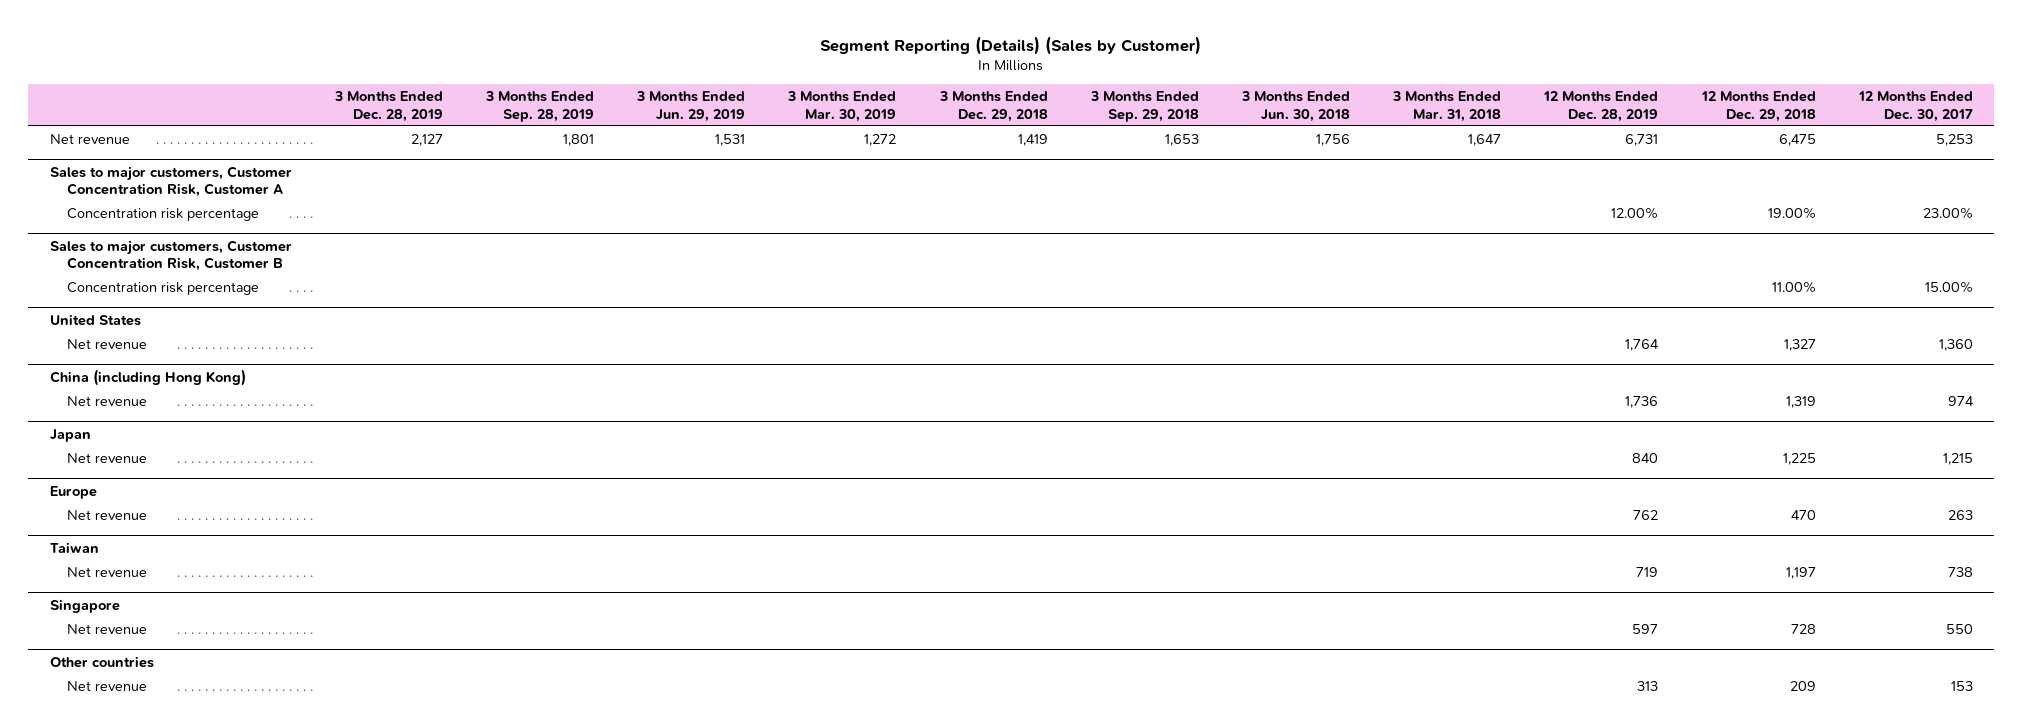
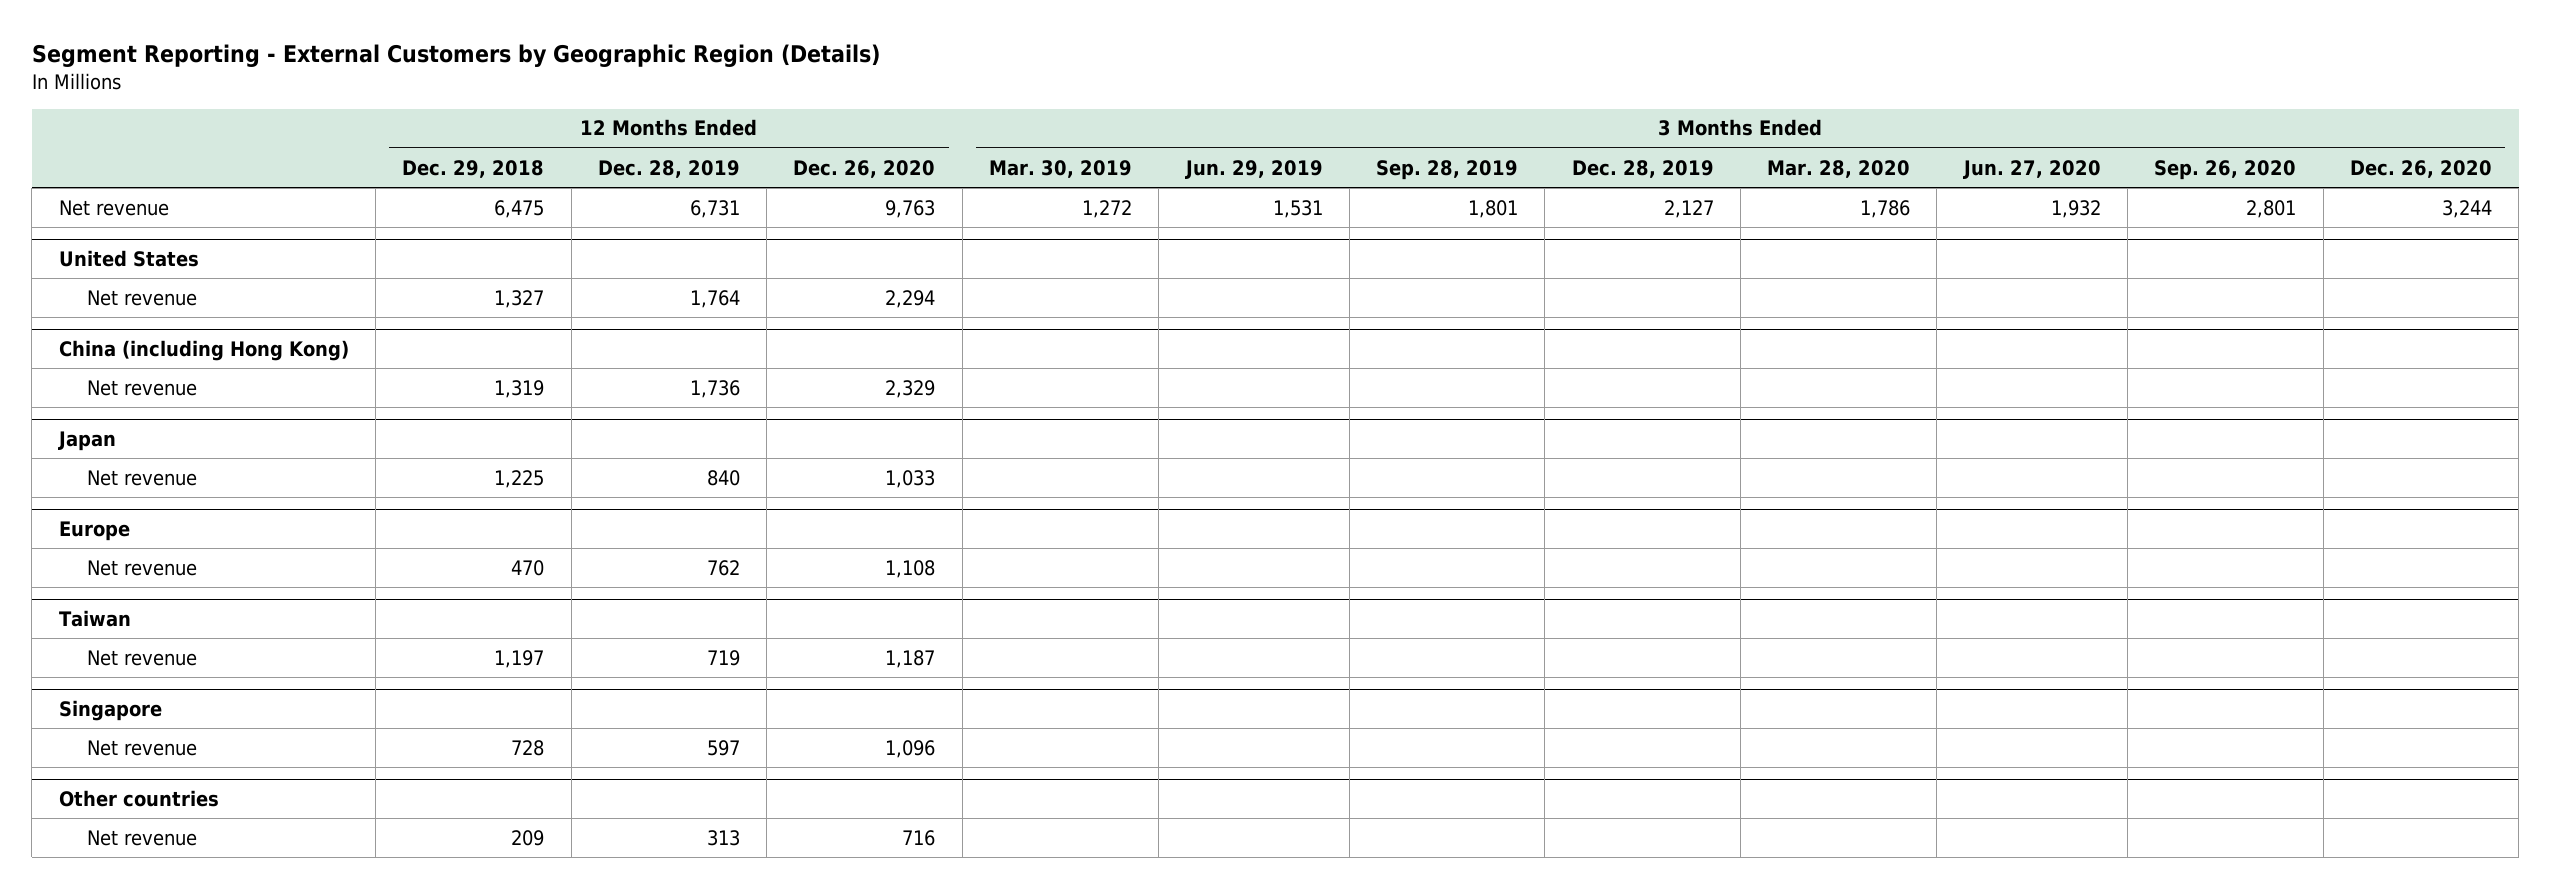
[820,35,1202,55] Segment Reporting (Details) (Sales by Customer) -> [31,44,880,68] Segment Reporting - External Customers by Geographic Region (Details)
[938,91,1048,122] 3 Months Ended Dec. 29, 2018 -> none
[1089,91,1199,122] 3 Months Ended Sep. 29, 2018 -> none
[1240,91,1350,122] 3 Months Ended Jun. 30, 2018 -> none
[1392,91,1502,122] 3 Months Ended Mar. 31, 2018 -> none
[1857,91,1973,122] 12 Months Ended Dec. 30, 2017 -> none
none -> [793,159,936,178] Dec. 26, 2020
none -> [1767,159,1911,178] Mar. 28, 2020
none -> [1962,159,2101,179] Jun. 27, 2020
none -> [2154,159,2297,180] Sep. 26, 2020
none -> [2349,159,2492,178] Dec. 26, 2020
[49,165,292,197] Sales to major customers, Customer Concentration Risk, Customer A -> none
[66,207,259,221] Concentration risk percentage -> none
[49,239,292,271] Sales to major customers, Customer Concentration Risk, Customer B -> none
[66,281,259,295] Concentration risk percentage -> none

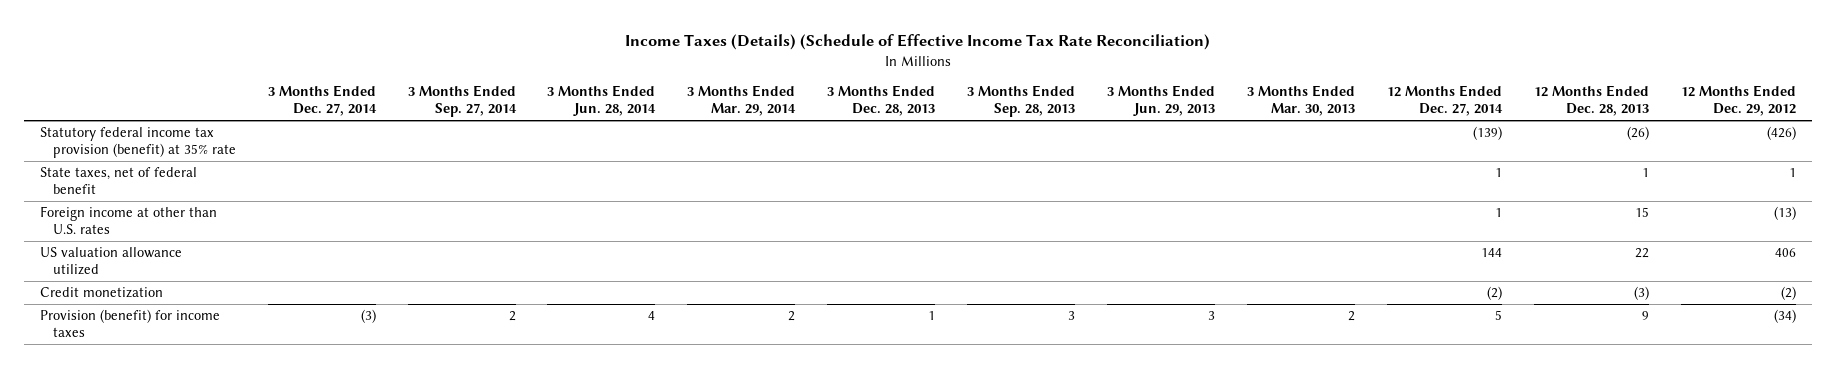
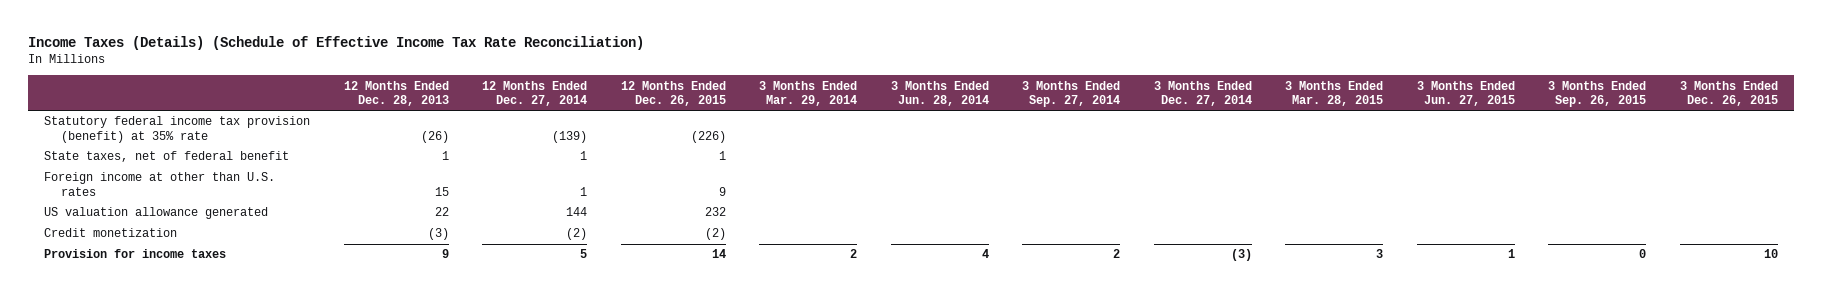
[827,85,936,117] 3 Months Ended Dec. 28, 2013 -> none
[967,85,1076,118] 3 Months Ended Sep. 28, 2013 -> none
[1107,85,1216,117] 3 Months Ended Jun. 29, 2013 -> none
[1246,85,1355,117] 3 Months Ended Mar. 30, 2013 -> none
[1680,85,1796,117] 12 Months Ended Dec. 29, 2012 -> none
none -> [620,80,726,106] 12 Months Ended Dec. 26, 2015
none -> [1285,80,1384,106] 3 Months Ended Mar. 28, 2015
none -> [1416,80,1515,106] 3 Months Ended Jun. 27, 2015
none -> [1548,80,1647,107] 3 Months Ended Sep. 26, 2015
none -> [1679,80,1778,106] 3 Months Ended Dec. 26, 2015
[40,247,183,276] US valuation allowance utilized -> [44,207,269,220] US valuation allowance generated
[40,309,221,338] Provision (benefit) for income taxes -> [44,249,227,259] Provision for income taxes

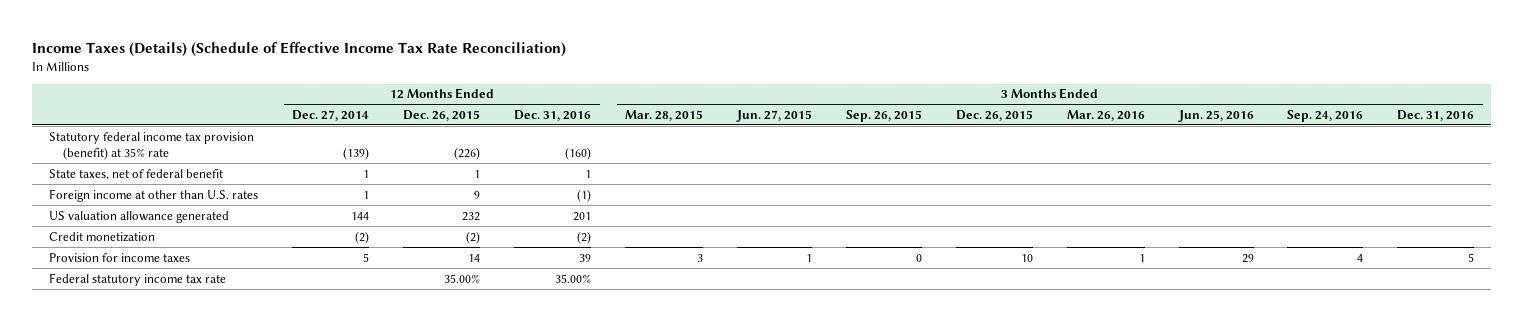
[343,80,449,106] 12 Months Ended Dec. 28, 2013 -> none
[759,80,858,106] 3 Months Ended Mar. 29, 2014 -> none
[890,80,989,106] 3 Months Ended Jun. 28, 2014 -> none
[1022,80,1121,107] 3 Months Ended Sep. 27, 2014 -> none
[1153,80,1252,106] 3 Months Ended Dec. 27, 2014 -> none
none -> [514,109,592,121] Dec. 31, 2016
none -> [1066,109,1145,121] Mar. 26, 2016
none -> [1177,109,1254,122] Jun. 25, 2016
none -> [1287,109,1364,122] Sep. 24, 2016
none -> [1397,109,1475,121] Dec. 31, 2016
none -> [49,272,227,286] Federal statutory income tax rate

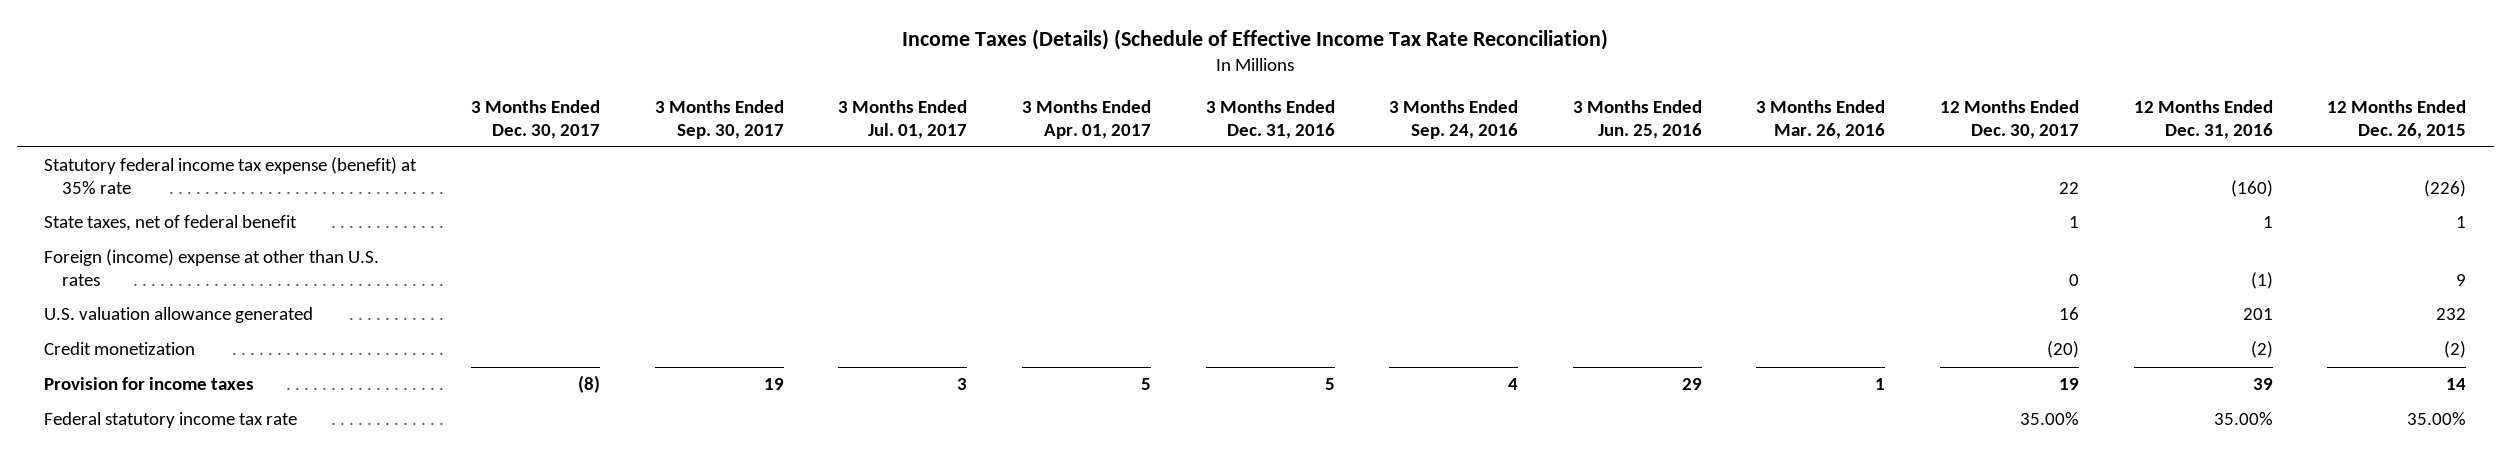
[292,109,370,121] Dec. 27, 2014 -> none
[624,109,703,121] Mar. 28, 2015 -> none
[735,109,812,122] Jun. 27, 2015 -> none
[845,109,922,122] Sep. 26, 2015 -> none
[955,109,1033,121] Dec. 26, 2015 -> none
none -> [470,100,600,139] 3 Months Ended Dec. 30, 2017
none -> [654,100,784,139] 3 Months Ended Sep. 30, 2017
none -> [838,100,968,139] 3 Months Ended Jul. 01, 2017
none -> [1021,100,1151,139] 3 Months Ended Apr. 01, 2017
none -> [1940,100,2080,139] 12 Months Ended Dec. 30, 2017
[49,131,255,161] Statutory federal income tax provision (benefit) at 35% rate -> [44,157,418,194] Statutory federal income tax expense (benefit) at 35% rate
[49,188,259,202] Foreign income at other than U.S. rates -> [44,249,380,286] Foreign (income) expense at other than U.S. rates
[49,210,230,223] US valuation allowance generated -> [44,307,314,324] U.S. valuation allowance generated

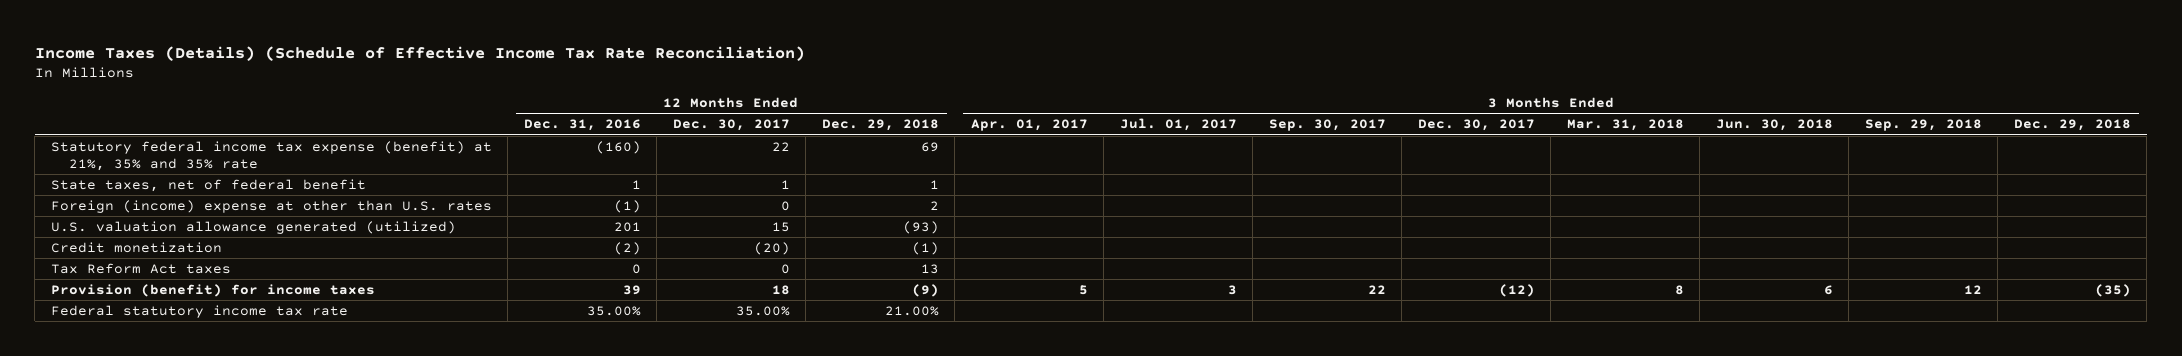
[1205,100,1335,139] 3 Months Ended Dec. 31, 2016 -> none
[1389,100,1519,139] 3 Months Ended Sep. 24, 2016 -> none
[1572,100,1702,139] 3 Months Ended Jun. 25, 2016 -> none
[1756,100,1886,139] 3 Months Ended Mar. 26, 2016 -> none
[2327,100,2467,139] 12 Months Ended Dec. 26, 2015 -> none
none -> [821,119,939,132] Dec. 29, 2018
none -> [1566,119,1684,132] Mar. 31, 2018
none -> [1715,119,1833,132] Jun. 30, 2018
none -> [1864,119,1982,132] Sep. 29, 2018
none -> [2013,119,2131,132] Dec. 29, 2018
[44,157,418,194] Statutory federal income tax expense (benefit) at 35% rate -> [50,140,492,171] Statutory federal income tax expense (benefit) at 21%, 35% and 35% rate
[44,307,314,324] U.S. valuation allowance generated -> [50,220,456,234] U.S. valuation allowance generated (utilized)
[2059,307,2080,321] 16 -> [771,221,790,232] 15
none -> [50,262,231,274] Tax Reform Act taxes
[44,377,255,391] Provision for income taxes -> [50,283,375,297] Provision (benefit) for income taxes
[577,375,600,394] (8) -> [1498,283,1535,297] (12)
[763,378,784,391] 19 -> [1367,284,1386,294] 22
[2059,378,2080,391] 19 -> [771,284,790,295] 18

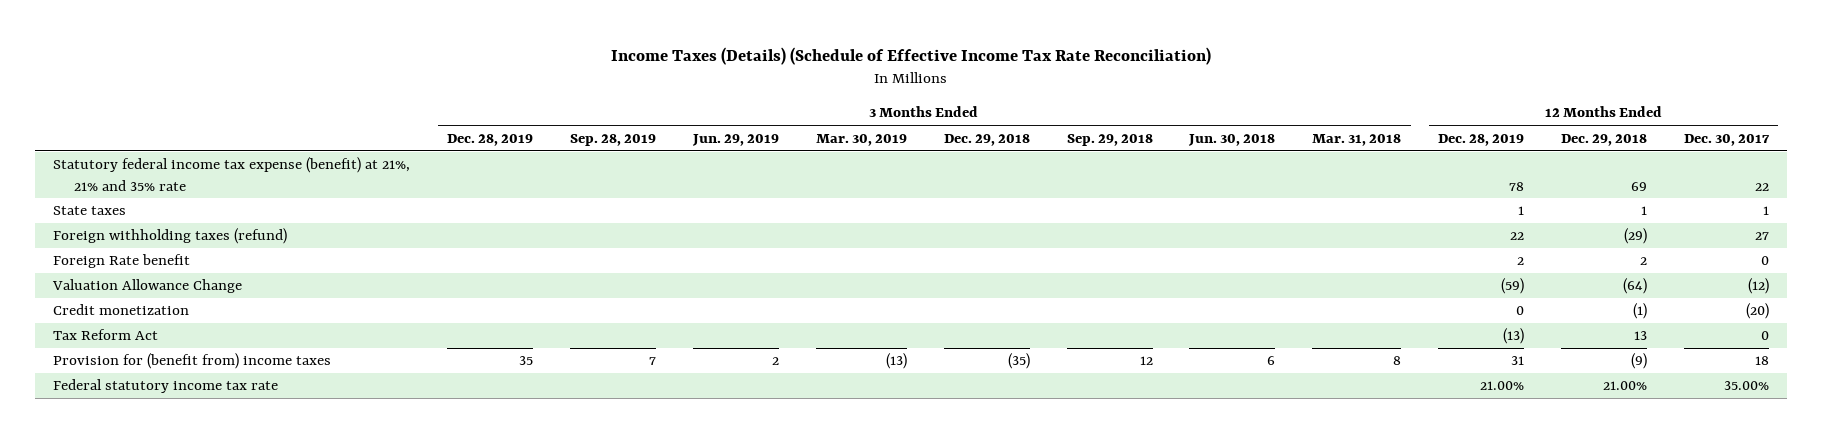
[523,119,641,132] Dec. 31, 2016 -> none
[970,119,1088,132] Apr. 01, 2017 -> none
[1119,118,1237,132] Jul. 01, 2017 -> none
[1268,119,1386,132] Sep. 30, 2017 -> none
[1417,119,1535,132] Dec. 30, 2017 -> none
none -> [447,133,534,146] Dec. 28, 2019
none -> [570,133,657,146] Sep. 28, 2019
none -> [691,133,779,146] Jun. 29, 2019
none -> [815,133,907,146] Mar. 30, 2019
none -> [1438,133,1525,146] Dec. 28, 2019
[50,140,492,171] Statutory federal income tax expense (benefit) at 21%, 35% and 35% rate -> [53,157,411,191] Statutory federal income tax expense (benefit) at 21%, 21% and 35% rate
[50,178,366,192] State taxes, net of federal benefit -> [53,206,127,216] State taxes
none -> [53,228,288,245] Foreign withholding taxes (refund)
[50,199,492,213] Foreign (income) expense at other than U.S. rates -> [53,254,191,269] Foreign Rate benefit
[50,220,456,234] U.S. valuation allowance generated (utilized) -> [52,279,243,294] Valuation Allowance Change
[771,221,790,232] 15 -> [1748,278,1770,295] (12)
[902,220,939,234] (93) -> [1623,278,1648,295] (64)
[50,262,231,274] Tax Reform Act taxes -> [53,329,159,341] Tax Reform Act
[50,283,375,297] Provision (benefit) for income taxes -> [53,353,332,370] Provision for (benefit from) income taxes

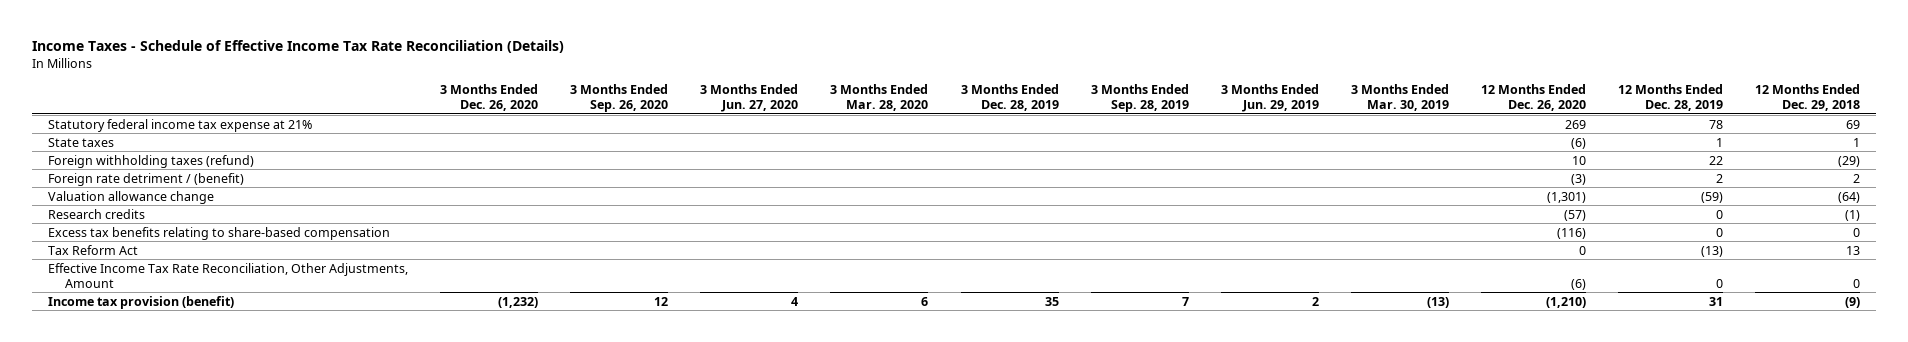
[611,46,1212,65] Income Taxes (Details) (Schedule of Effective Income Tax Rate Reconciliation) -> [32,40,565,54] Income Taxes - Schedule of Effective Income Tax Rate Reconciliation (Details)
[943,133,1030,146] Dec. 29, 2018 -> none
[1066,133,1153,146] Sep. 29, 2018 -> none
[1188,133,1276,146] Jun. 30, 2018 -> none
[1312,133,1402,146] Mar. 31, 2018 -> none
[1684,133,1771,146] Dec. 30, 2017 -> none
none -> [440,83,539,112] 3 Months Ended Dec. 26, 2020
none -> [570,83,669,113] 3 Months Ended Sep. 26, 2020
none -> [700,83,799,113] 3 Months Ended Jun. 27, 2020
none -> [830,83,929,112] 3 Months Ended Mar. 28, 2020
none -> [1480,83,1586,112] 12 Months Ended Dec. 26, 2020
[53,157,411,191] Statutory federal income tax expense (benefit) at 21%, 21% and 35% rate -> [48,118,313,132] Statutory federal income tax expense at 21%
[53,254,191,269] Foreign Rate benefit -> [48,172,245,186] Foreign rate detriment / (benefit)
[52,279,243,294] Valuation Allowance Change -> [48,190,215,204] Valuation allowance change
[53,304,190,316] Credit monetization -> [48,208,146,219] Research credits
none -> [48,226,391,240] Excess tax benefits relating to share-based compensation
[53,379,279,394] Federal statutory income tax rate -> none
none -> [48,262,409,288] Effective Income Tax Rate Reconciliation, Other Adjustments, Amount
[53,353,332,370] Provision for (benefit from) income taxes -> [48,295,235,309] Income tax provision (benefit)

